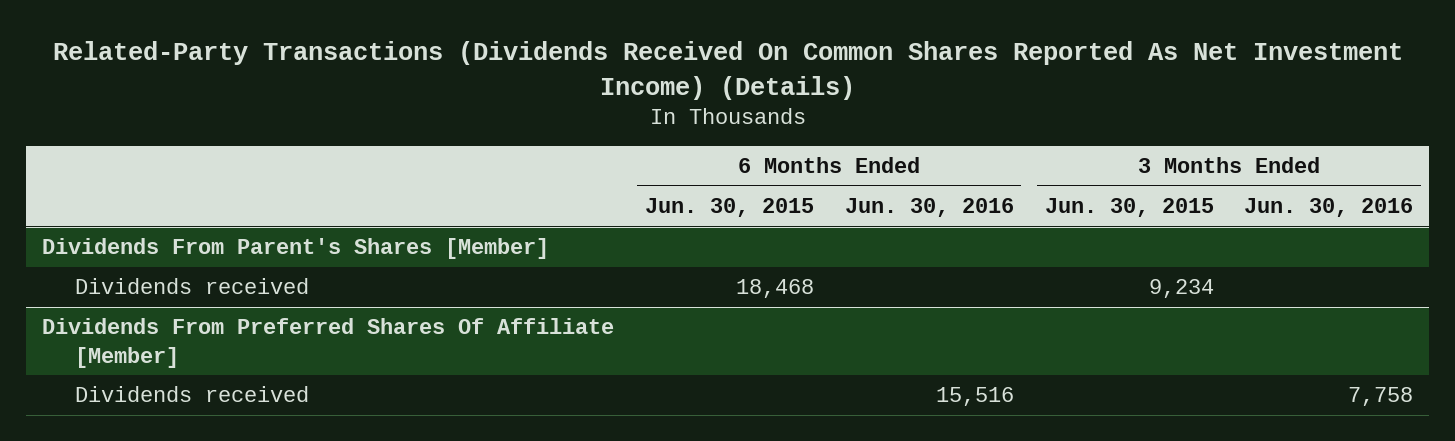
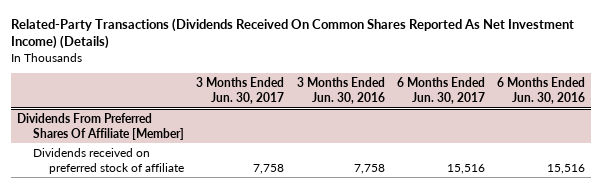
[644,198,814,218] Jun. 30, 2015 -> none
[1044,198,1214,218] Jun. 30, 2015 -> none
none -> [196,77,285,104] 3 Months Ended Jun. 30, 2017
none -> [396,77,485,104] 6 Months Ended Jun. 30, 2017
[41,238,549,260] Dividends From Parent's Shares [Member] -> none
[75,278,310,295] Dividends received -> none
[75,386,310,403] Dividends received -> [33,148,185,174] Dividends received on preferred stock of affiliate

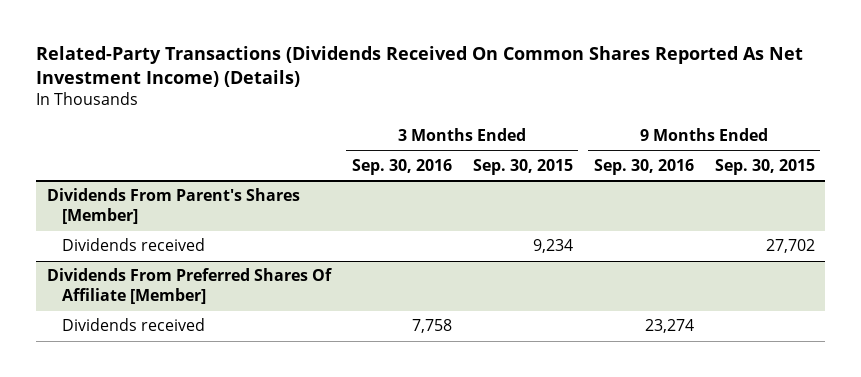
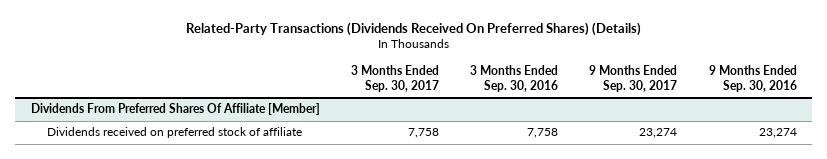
[36,46,804,88] Related-Party Transactions (Dividends Received On Common Shares Reported As Net Investment Income) (Details) -> [185,21,641,36] Related-Party Transactions (Dividends Received On Preferred Shares) (Details)
[472,158,573,175] Sep. 30, 2015 -> none
[714,158,815,175] Sep. 30, 2015 -> none
none -> [350,65,439,92] 3 Months Ended Sep. 30, 2017
none -> [589,65,678,92] 9 Months Ended Sep. 30, 2017
[46,188,300,225] Dividends From Parent's Shares [Member] -> none
[61,238,205,252] Dividends received -> none
[61,318,205,332] Dividends received -> [47,127,303,139] Dividends received on preferred stock of affiliate

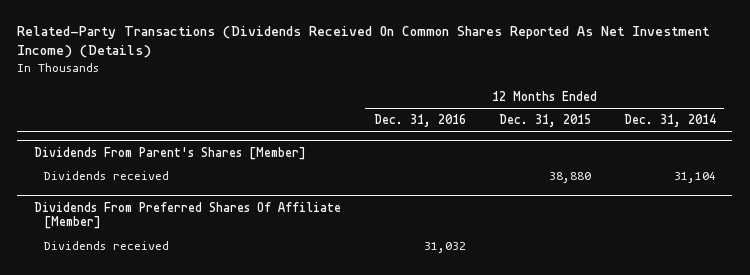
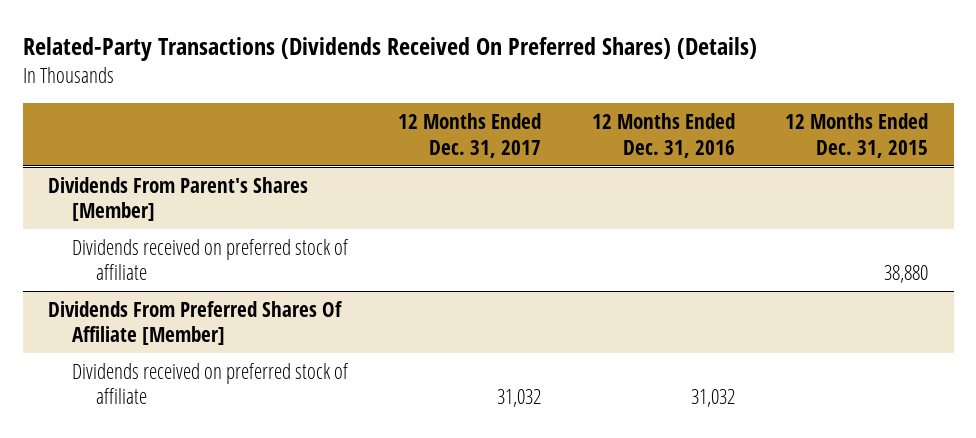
[17,26,711,59] Related-Party Transactions (Dividends Received On Common Shares Reported As Net Investment Income) (Details) -> [22,36,757,61] Related-Party Transactions (Dividends Received On Preferred Shares) (Details)
[623,114,716,128] Dec. 31, 2014 -> none
none -> [398,113,542,158] 12 Months Ended Dec. 31, 2017
[44,171,170,181] Dividends received -> [72,238,350,281] Dividends received on preferred stock of affiliate
[44,241,170,251] Dividends received -> [72,362,350,405] Dividends received on preferred stock of affiliate

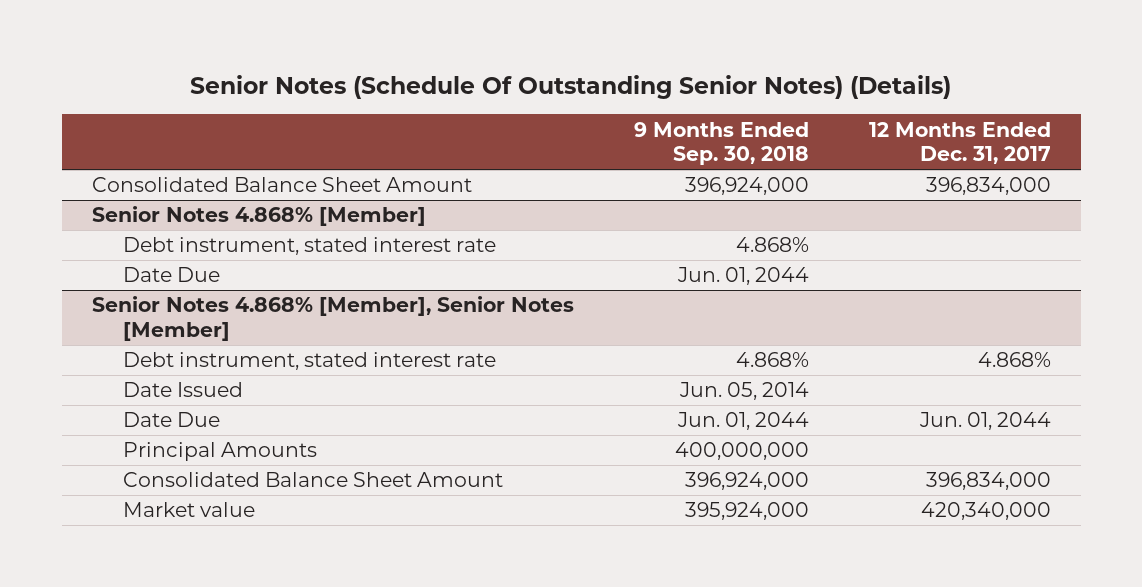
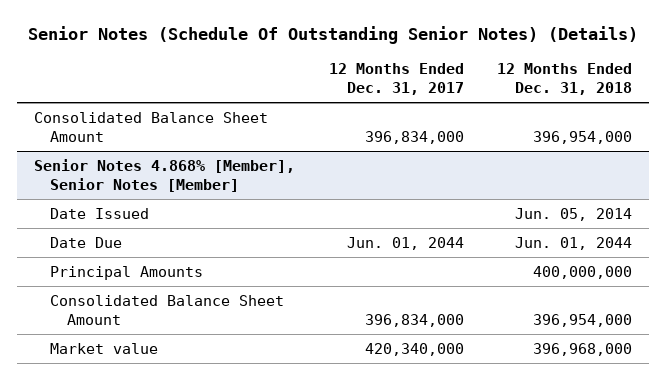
[633,121,809,166] 9 Months Ended Sep. 30, 2018 -> none
none -> [497,63,633,95] 12 Months Ended Dec. 31, 2018
[91,206,426,227] Senior Notes 4.868% [Member] -> none
[123,237,497,256] Debt instrument, stated interest rate -> none
[123,267,221,283] Date Due -> none
[123,352,497,371] Debt instrument, stated interest rate -> none

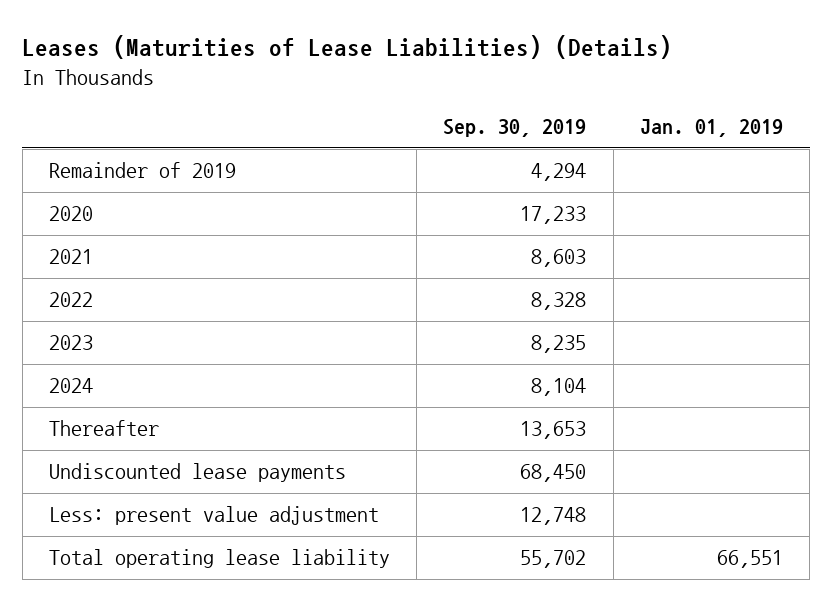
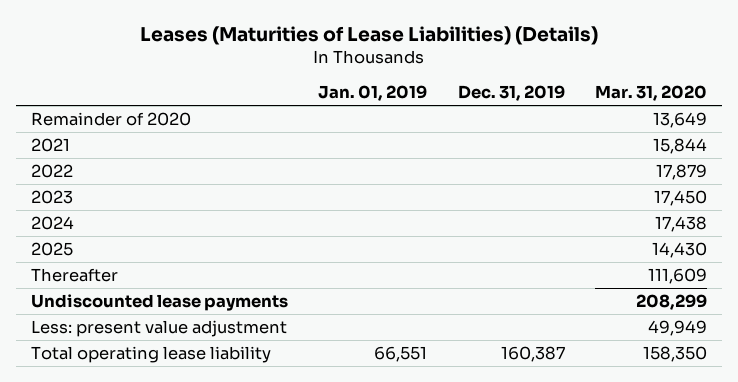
[443,119,587,138] Sep. 30, 2019 -> none
none -> [457,85,565,102] Dec. 31, 2019
none -> [595,85,708,102] Mar. 31, 2020
[48,206,93,222] 2020 -> none
[48,162,236,179] Remainder of 2019 -> [30,112,191,127] Remainder of 2020
none -> [30,242,73,257] 2025

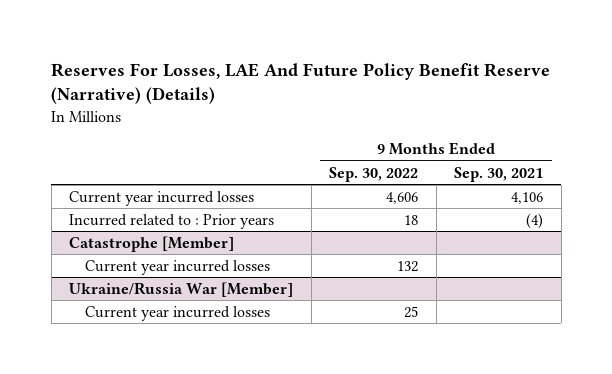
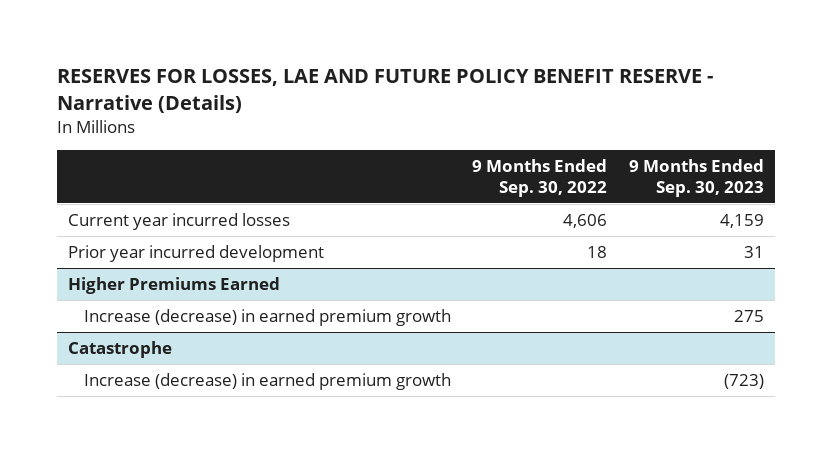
[51,62,551,105] Reserves For Losses, LAE And Future Policy Benefit Reserve (Narrative) (Details) -> [56,69,713,113] RESERVES FOR LOSSES, LAE AND FUTURE POLICY BENEFIT RESERVE - Narrative (Details)
[454,166,544,182] Sep. 30, 2021 -> none
none -> [629,158,765,197] 9 Months Ended Sep. 30, 2023
[85,259,271,275] Current year incurred losses -> none
[69,281,294,297] Ukraine/Russia War [Member] -> none
[85,305,271,321] Current year incurred losses -> none
[69,213,275,229] Incurred related to : Prior years -> [67,245,324,263] Prior year incurred development
none -> [67,277,280,295] Higher Premiums Earned
none -> [83,309,451,327] Increase (decrease) in earned premium growth
[69,235,235,252] Catastrophe [Member] -> [67,341,172,359] Catastrophe
none -> [83,373,451,391] Increase (decrease) in earned premium growth

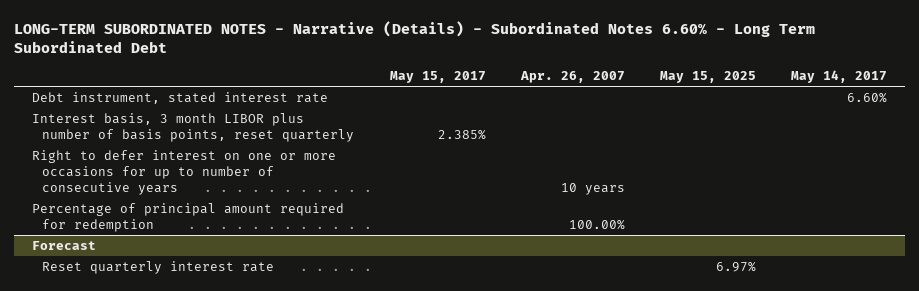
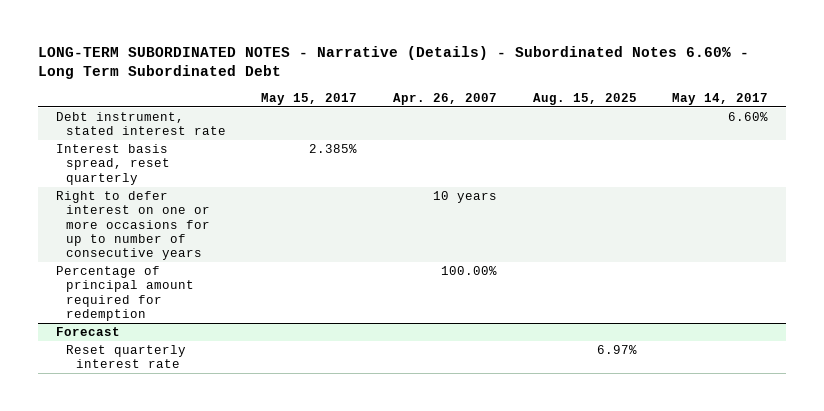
[659,71,756,84] May 15, 2025 -> none
none -> [532,92,637,105] Aug. 15, 2025
[31,112,355,142] Interest basis, 3 month LIBOR plus number of basis points, reset quarterly -> [55,144,170,185] Interest basis spread, reset quarterly

